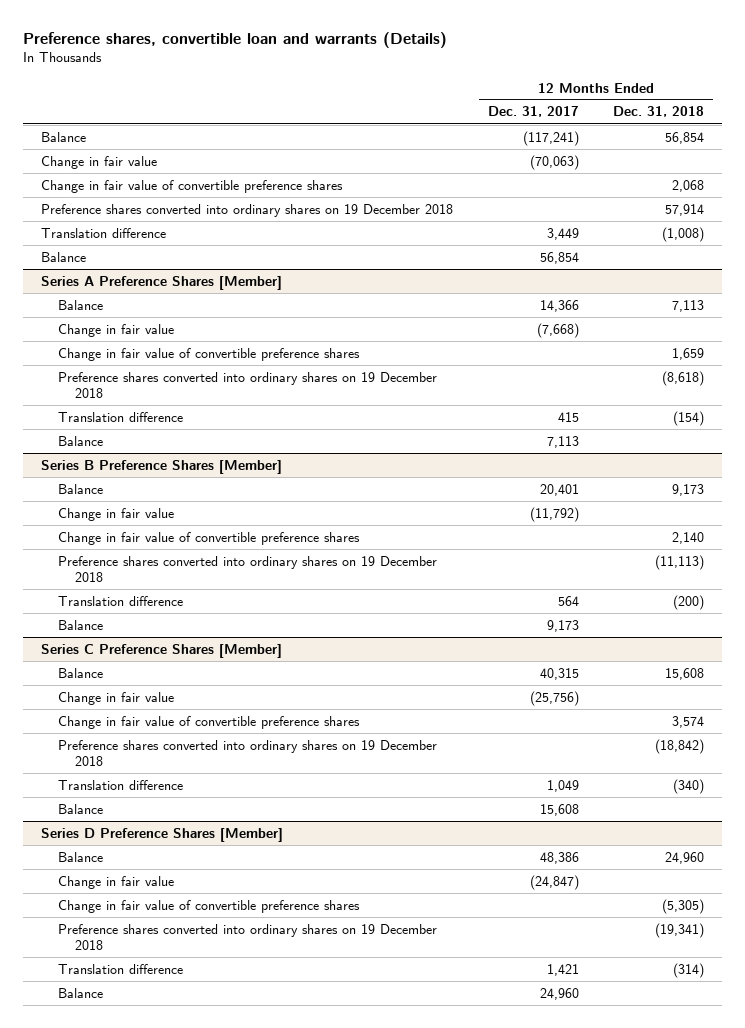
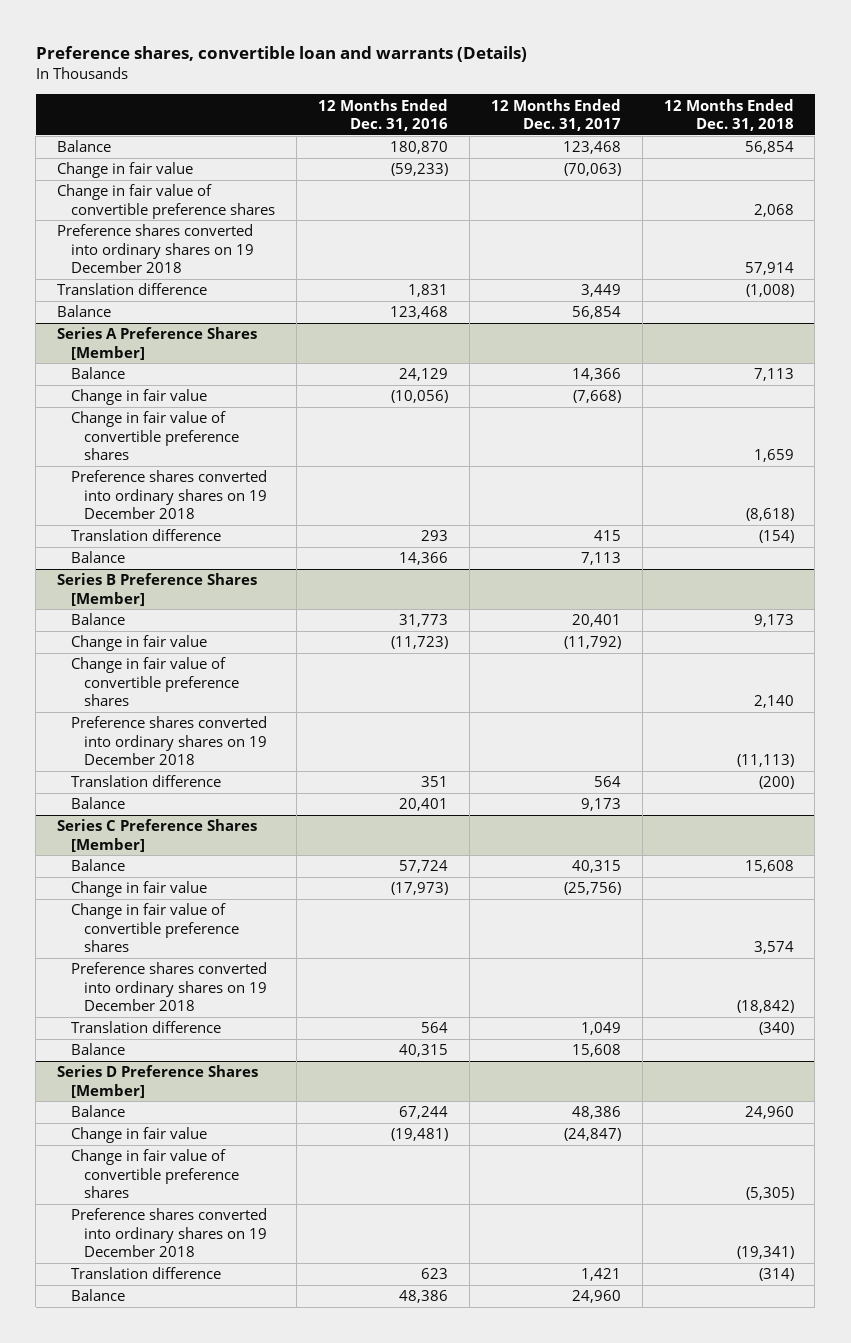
none -> [317,98,448,131] 12 Months Ended Dec. 31, 2016
[522,130,579,146] (117,241) -> [562,141,621,155] 123,468

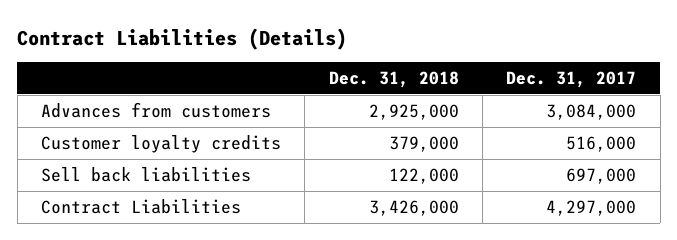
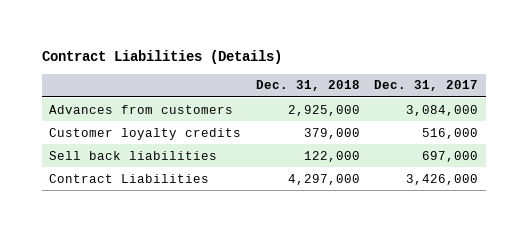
[368,200,459,217] 3,426,000 -> [287,173,360,185] 4,297,000
[546,200,637,217] 4,297,000 -> [406,173,479,185] 3,426,000

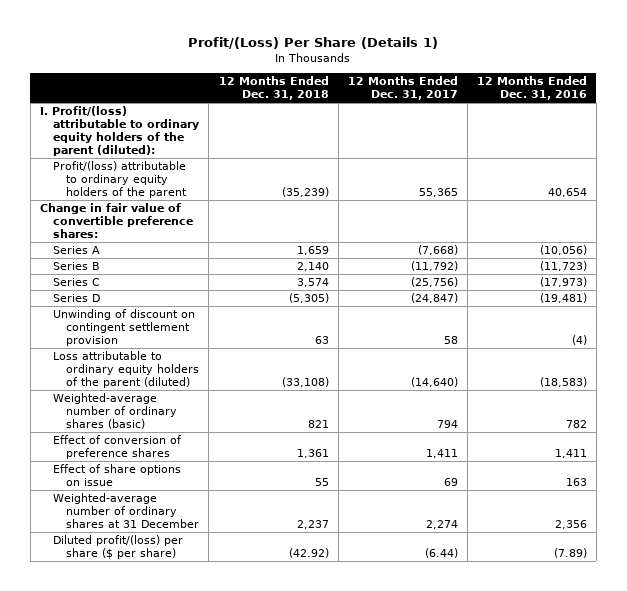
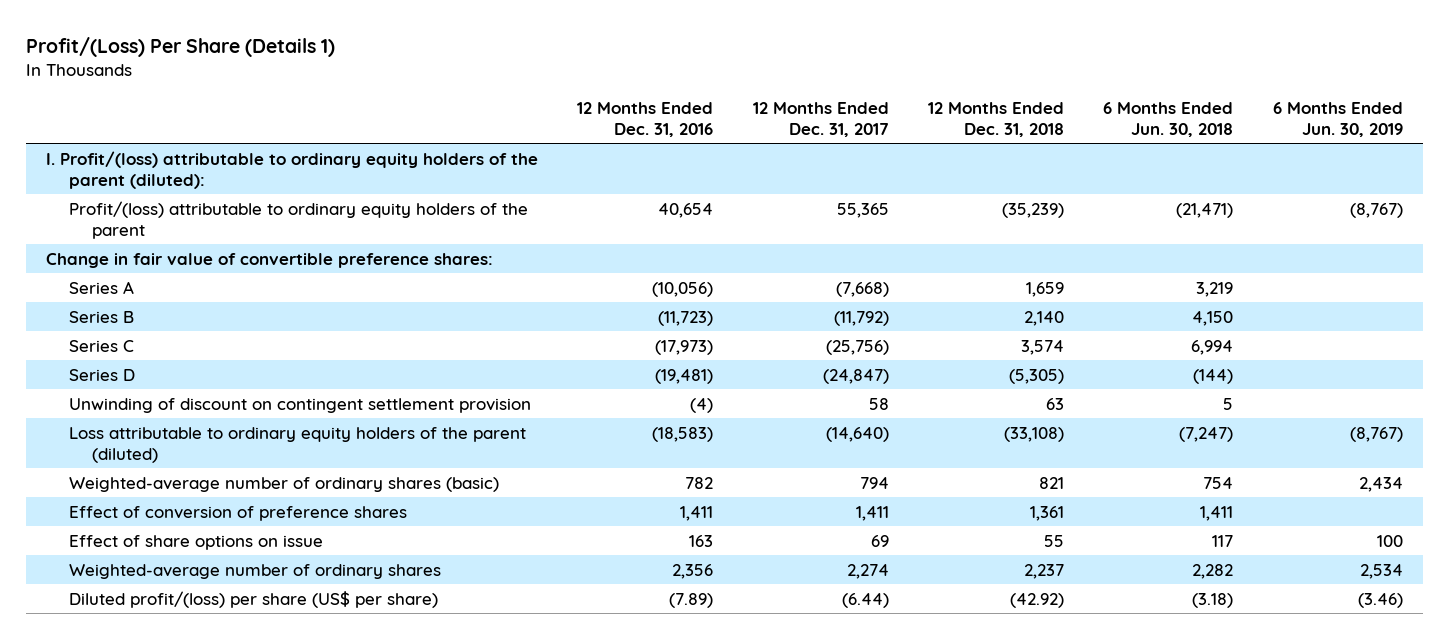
none -> [1103,101,1234,137] 6 Months Ended Jun. 30, 2018
none -> [1272,101,1403,137] 6 Months Ended Jun. 30, 2019
[53,493,200,529] Weighted-average number of ordinary shares at 31 December -> [68,563,441,579] Weighted-average number of ordinary shares
[53,535,184,560] Diluted profit/(loss) per share ($ per share) -> [68,590,438,608] Diluted profit/(loss) per share (US$ per share)

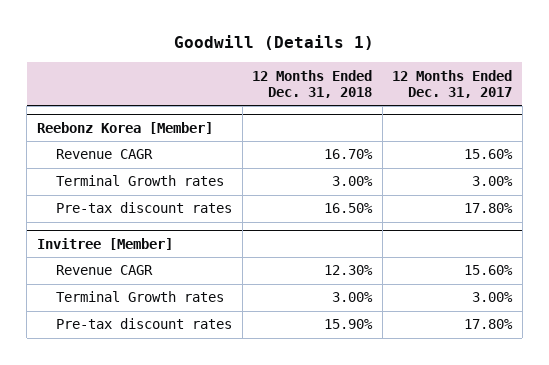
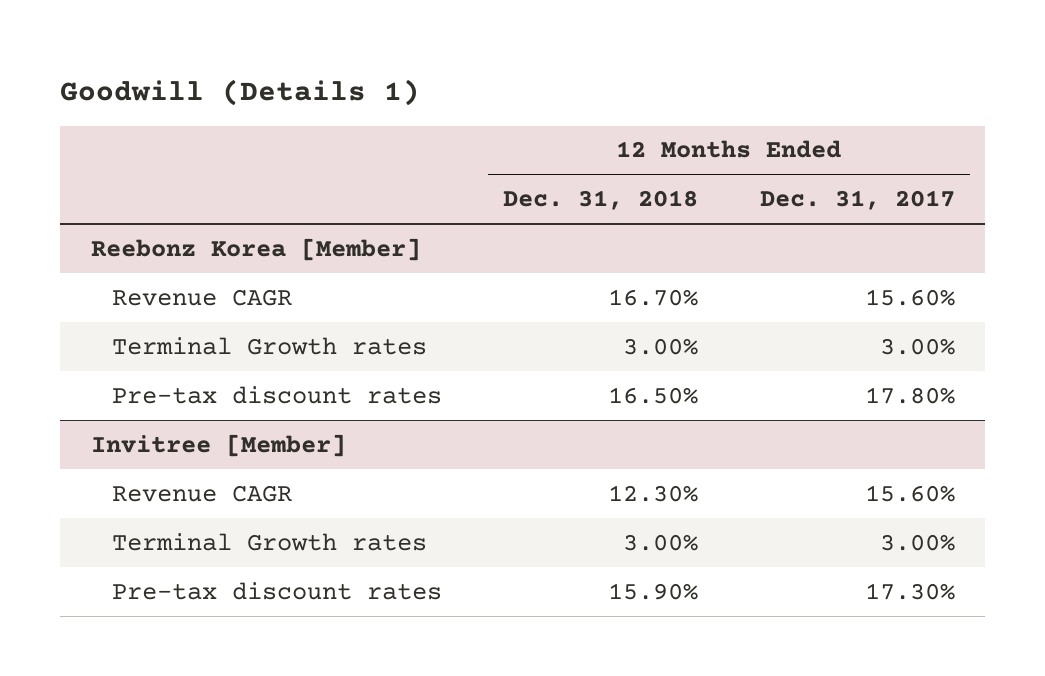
[464,319,514,330] 17.80% -> [864,582,955,600] 17.30%

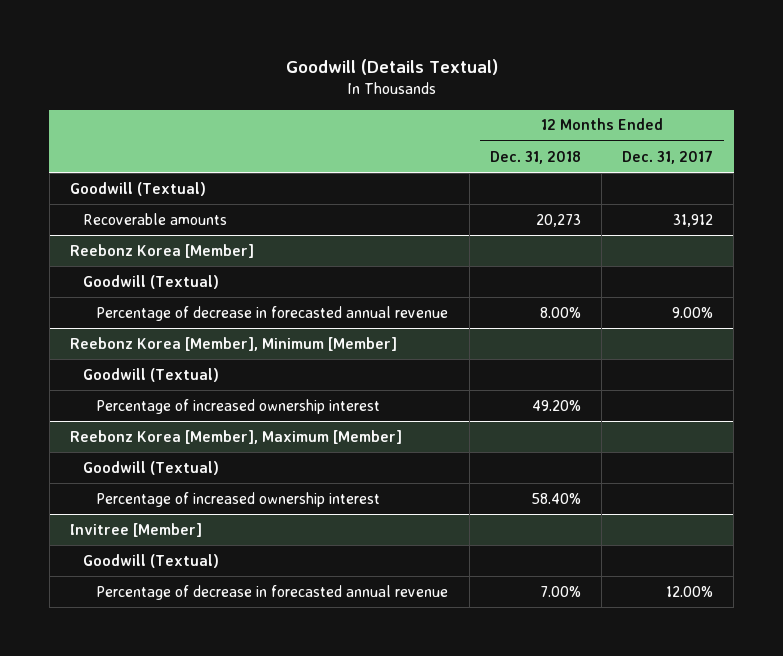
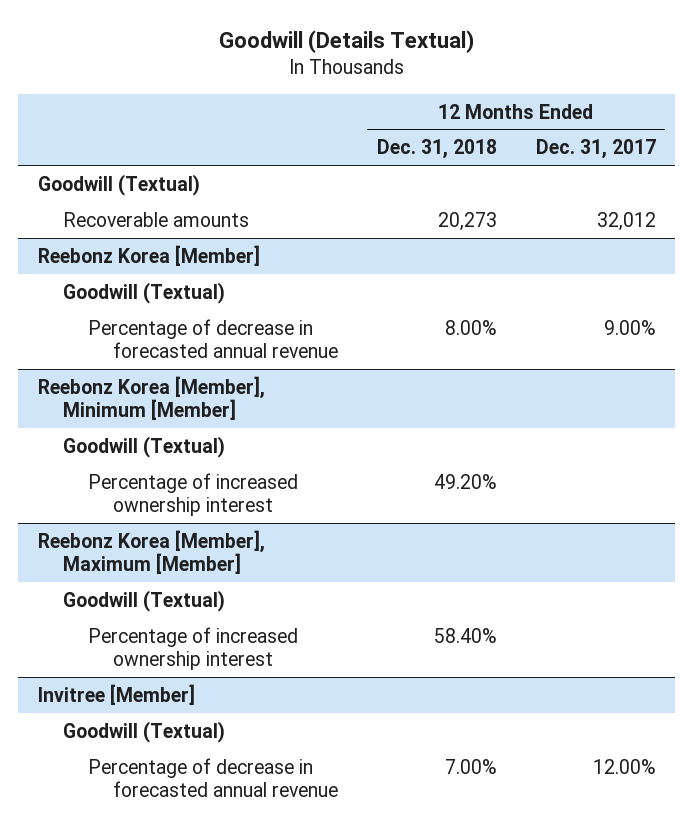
[673,213,714,227] 31,912 -> [596,211,656,231] 32,012

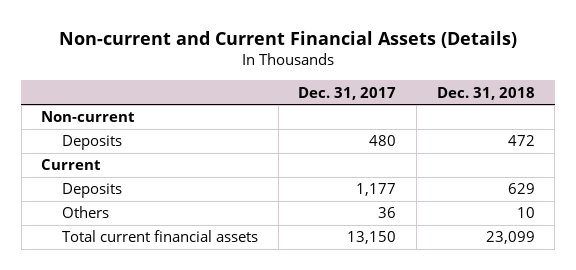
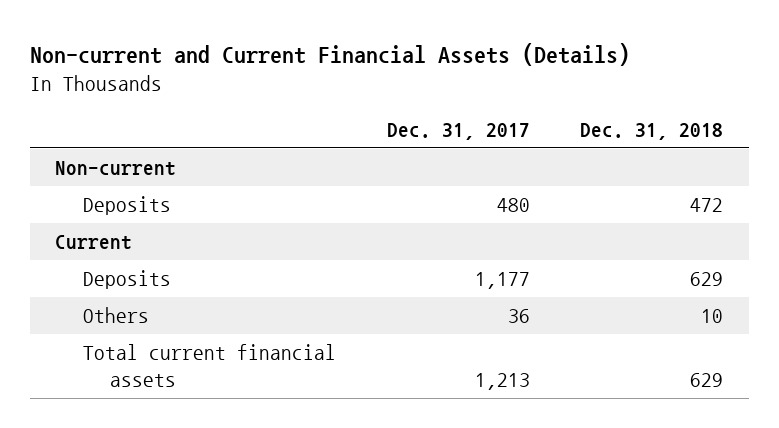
[347,231,397,245] 13,150 -> [474,372,530,390] 1,213
[485,231,535,245] 23,099 -> [690,372,724,387] 629

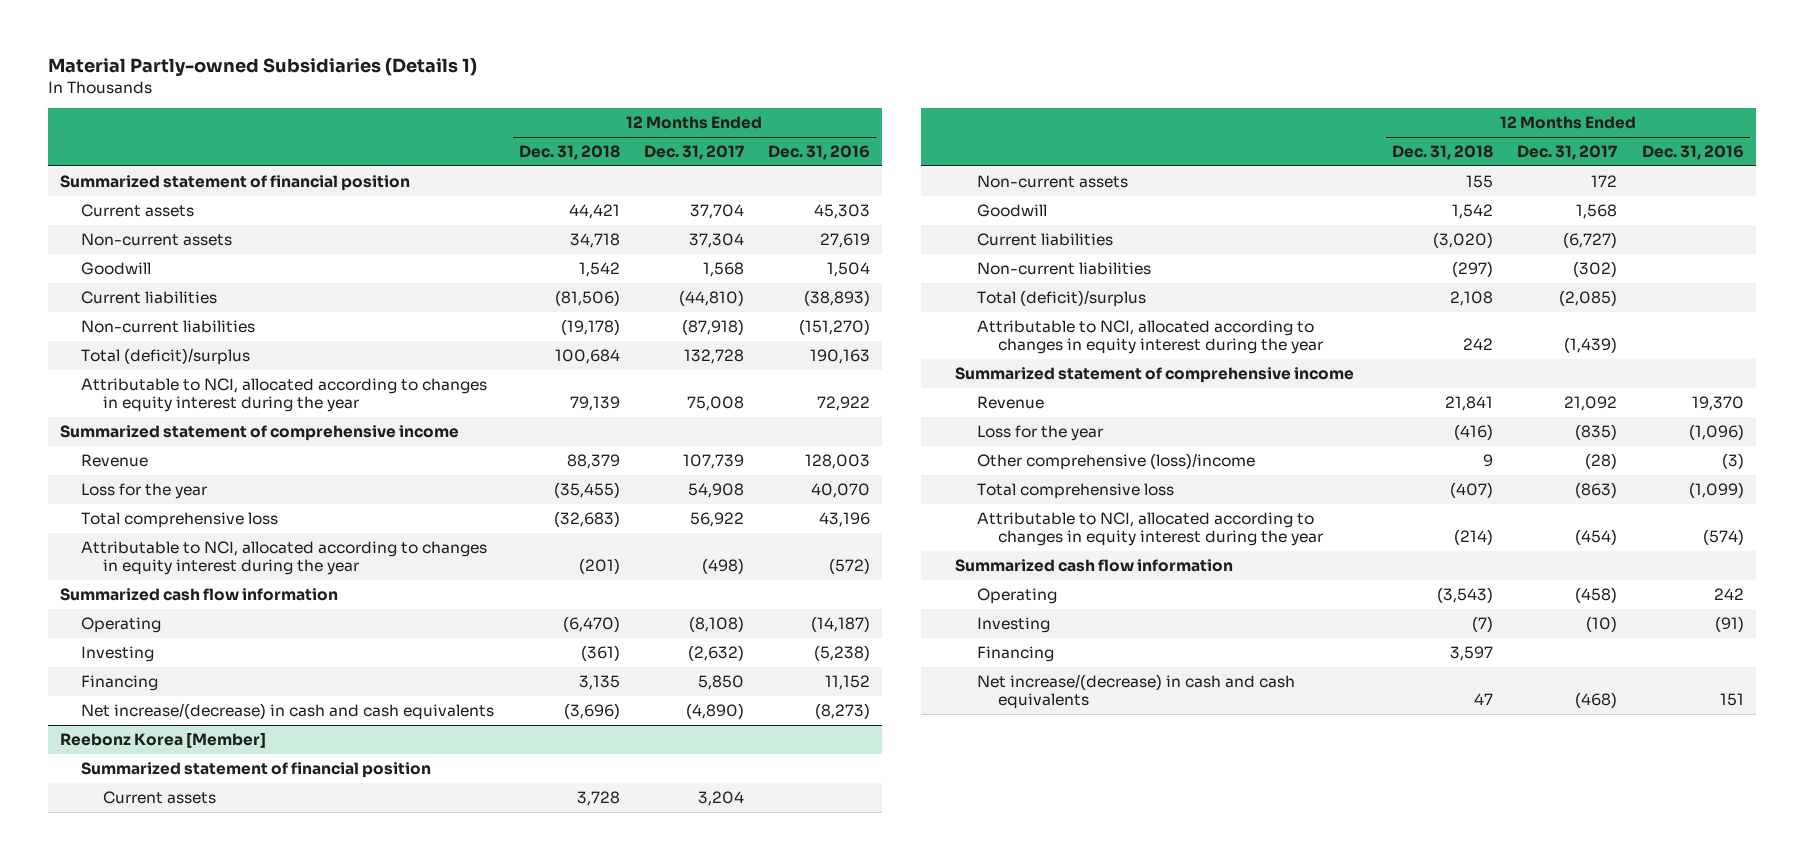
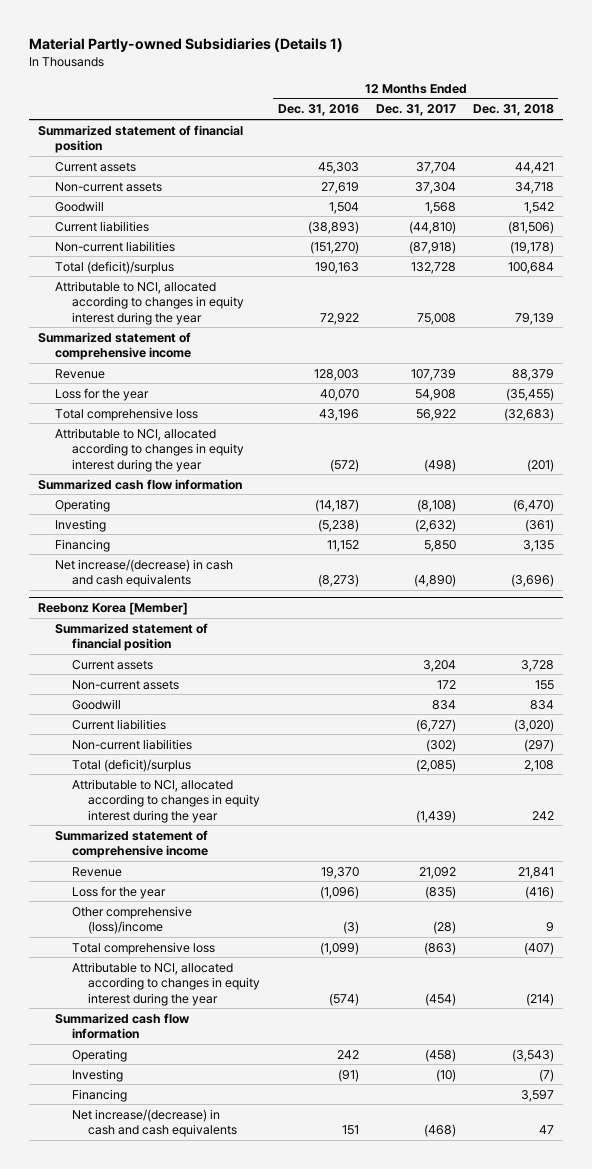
[1452,204,1494,220] 1,542 -> [530,699,555,710] 834
[1576,204,1618,220] 1,568 -> [431,699,456,710] 834

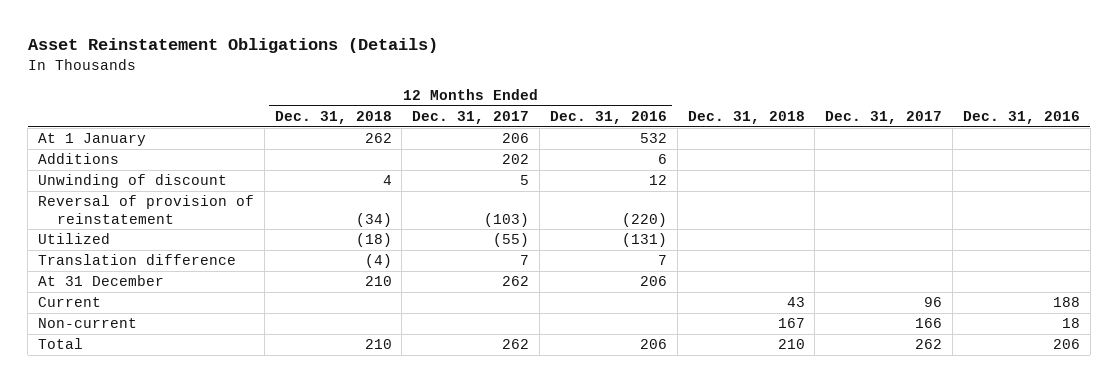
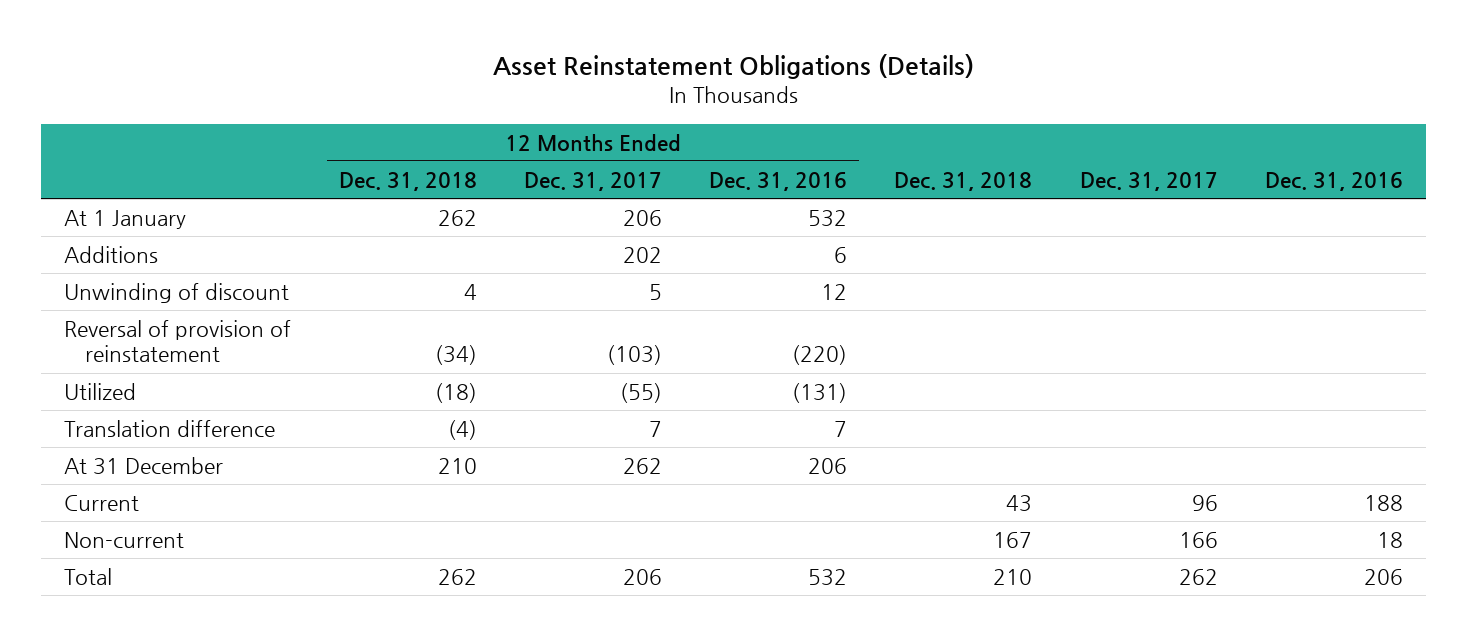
[364,339,392,350] 210 -> [437,569,477,586] 262
[502,339,530,350] 262 -> [622,569,662,586] 206
[639,339,667,350] 206 -> [808,569,848,587] 532

